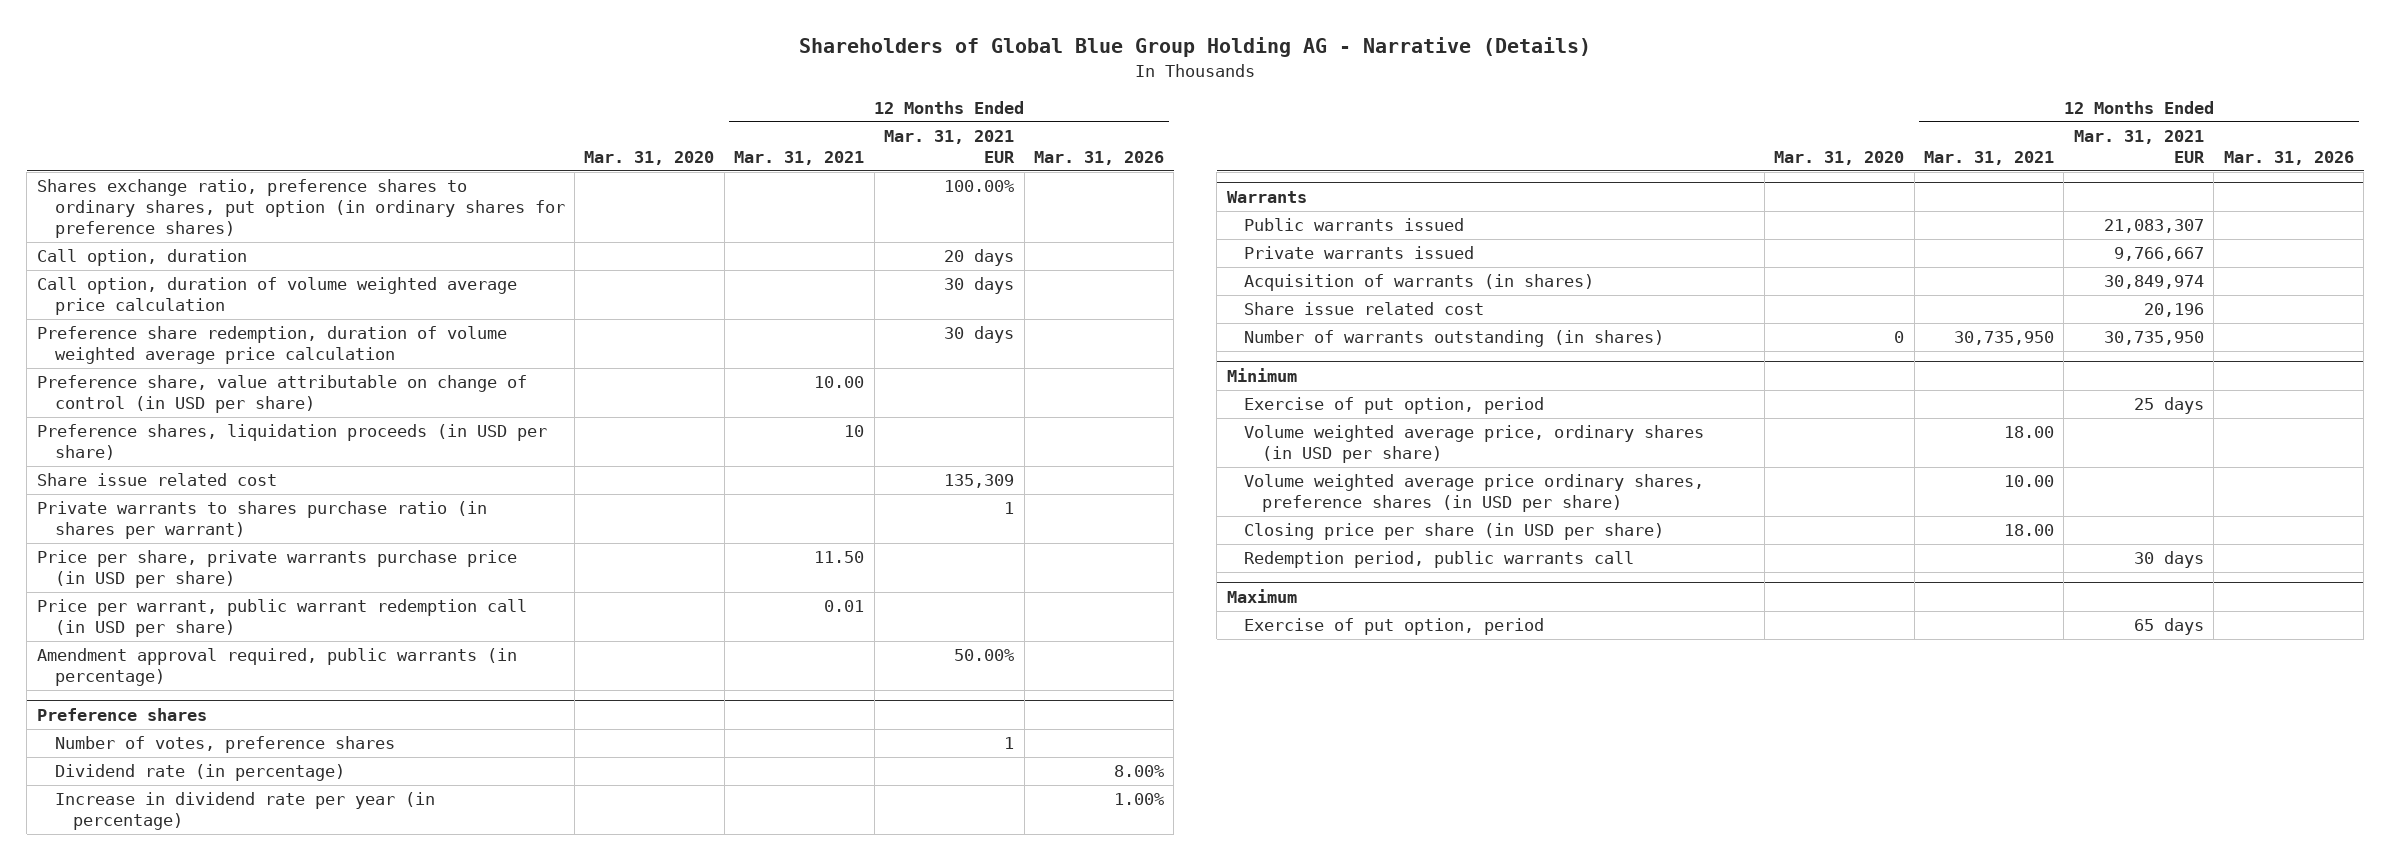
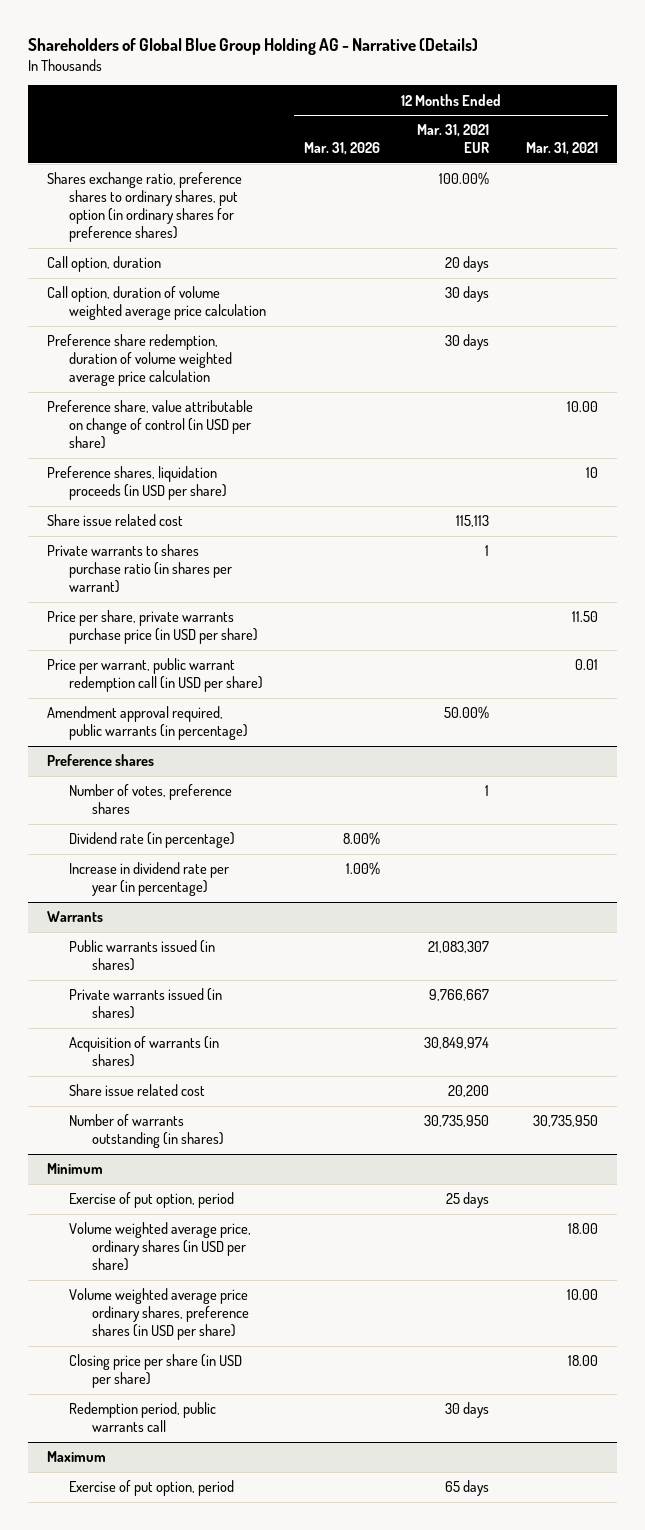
[584,151,715,166] Mar. 31, 2020 -> none
[944,474,1015,489] 135,309 -> [456,515,490,528] 115,113
[1244,218,1465,232] Public warrants issued -> [69,940,216,972] Public warrants issued (in shares)
[1244,246,1475,260] Private warrants issued -> [69,988,223,1020] Private warrants issued (in shares)
[2143,303,2204,318] 20,196 -> [448,1085,490,1098] 20,200

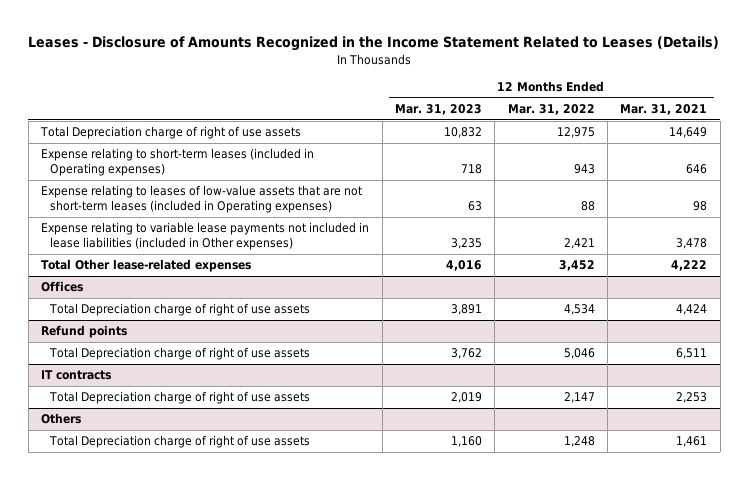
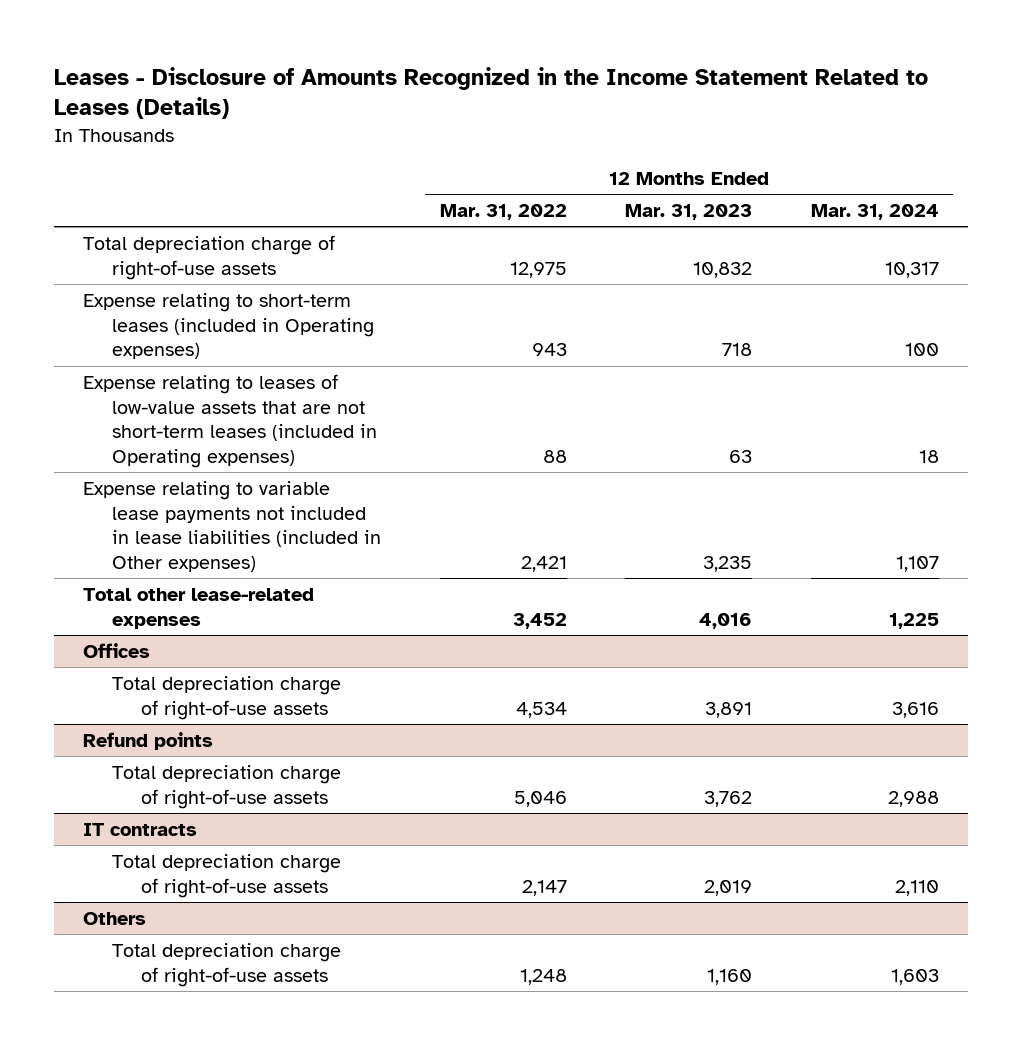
[620,104,708,116] Mar. 31, 2021 -> none
none -> [810,203,939,220] Mar. 31, 2024
[40,126,302,140] Total Depreciation charge of right of use assets -> [83,234,336,280] Total depreciation charge of right-of-use assets
[41,259,252,273] Total Other lease-related expenses -> [83,587,315,629] Total other lease-related expenses
[48,303,310,317] Total Depreciation charge of right of use assets -> [112,675,342,720] Total depreciation charge of right-of-use assets
[48,347,310,361] Total Depreciation charge of right of use assets -> [112,764,342,809] Total depreciation charge of right-of-use assets
[48,391,310,405] Total Depreciation charge of right of use assets -> [112,853,342,898] Total depreciation charge of right-of-use assets
[48,435,310,449] Total Depreciation charge of right of use assets -> [112,942,342,987] Total depreciation charge of right-of-use assets

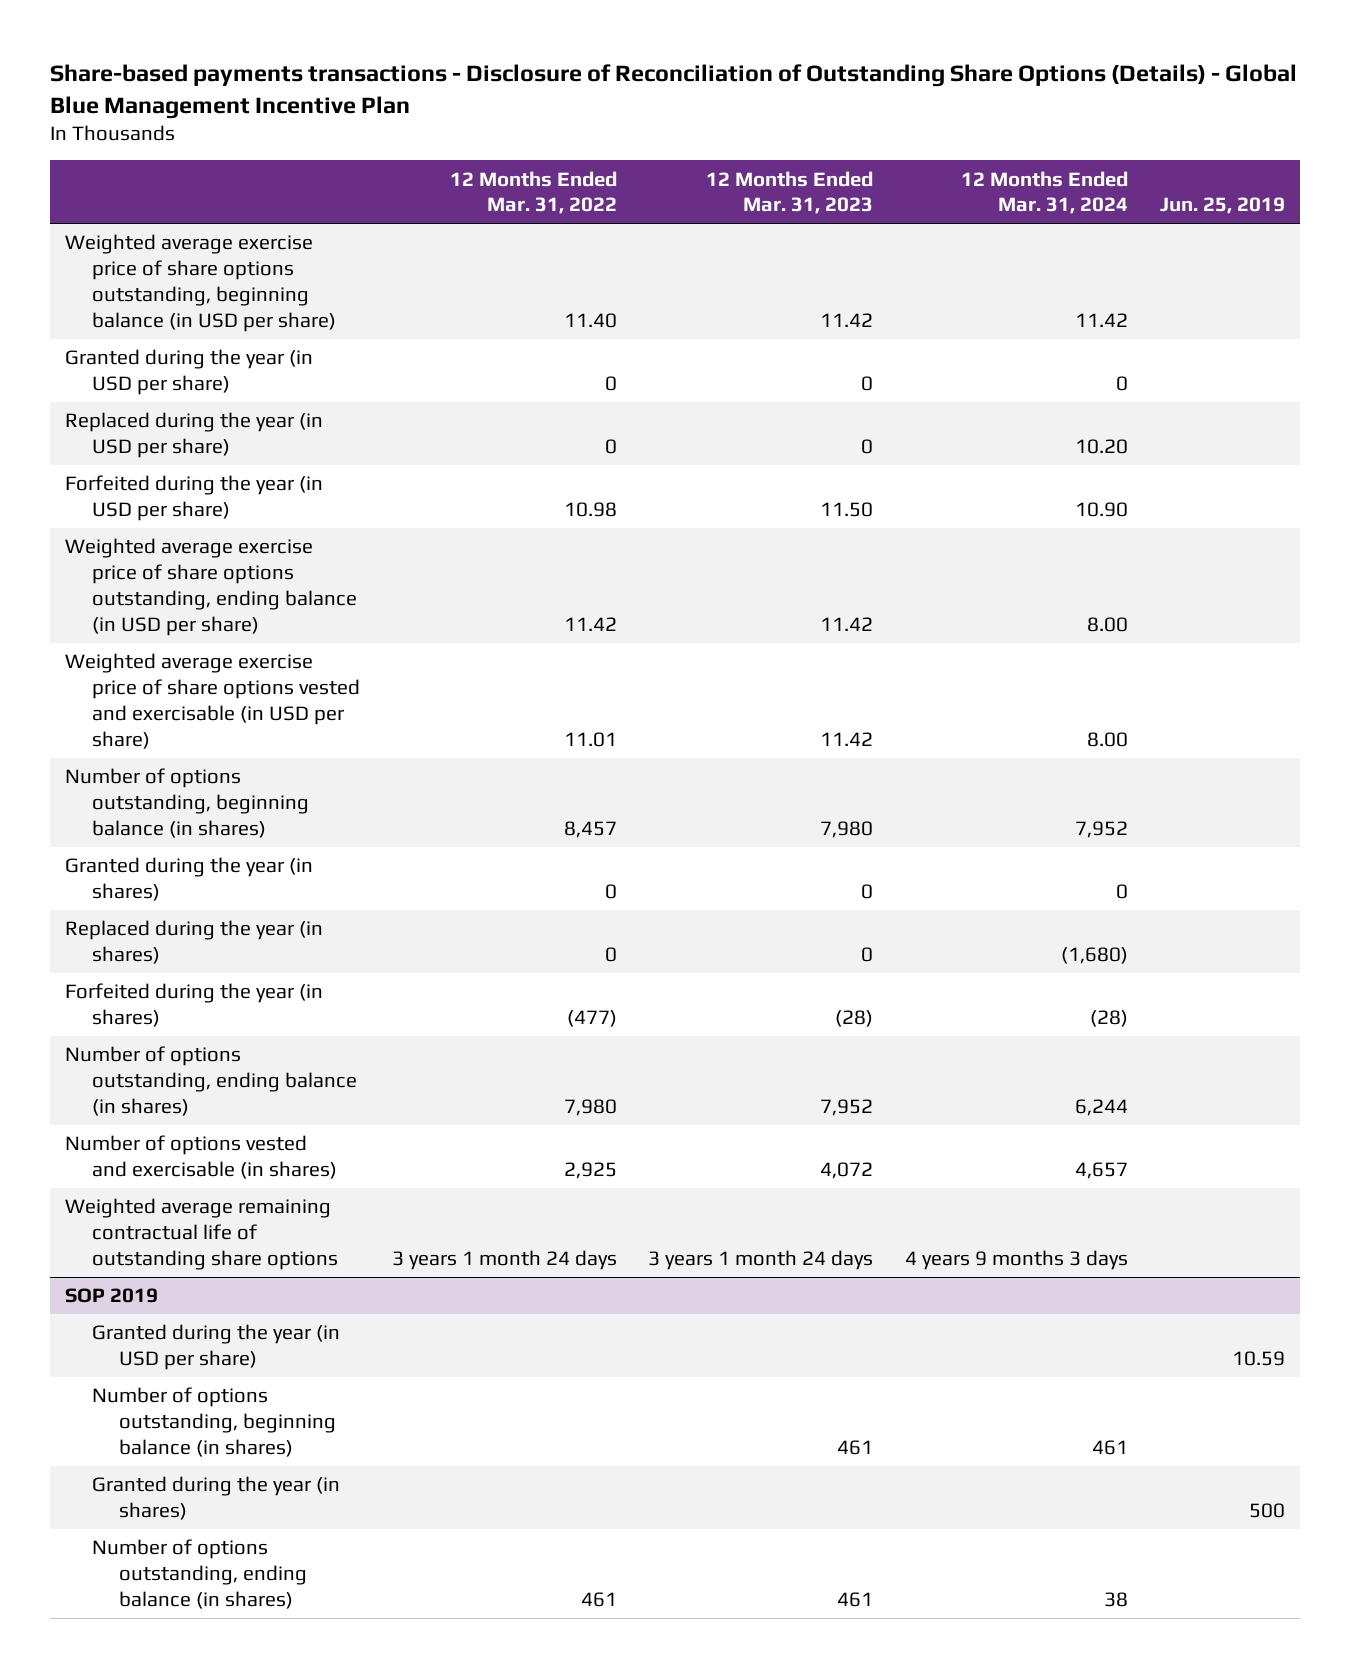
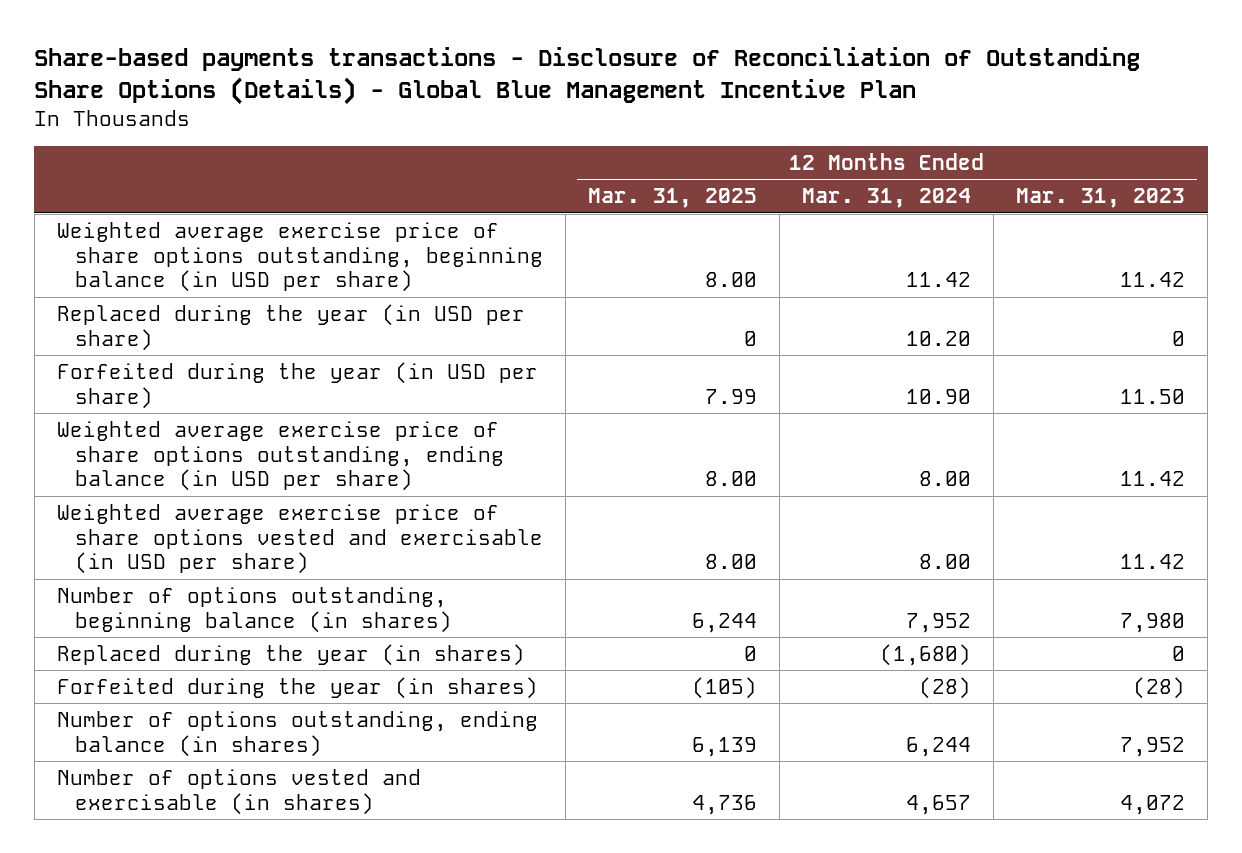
[449,170,617,215] 12 Months Ended Mar. 31, 2022 -> none
[1159,197,1285,215] Jun. 25, 2019 -> none
none -> [588,188,758,209] Mar. 31, 2025
[65,349,314,396] Granted during the year (in USD per share) -> none
[65,857,314,902] Granted during the year (in shares) -> none
[65,1198,339,1270] Weighted average remaining contractual life of outstanding share options -> none
[65,1288,159,1304] SOP 2019 -> none
[92,1324,341,1371] Granted during the year (in USD per share) -> none
[92,1387,337,1457] Number of options outstanding, beginning balance (in shares) -> none
[92,1476,341,1521] Granted during the year (in shares) -> none
[92,1539,308,1609] Number of options outstanding, ending balance (in shares) -> none

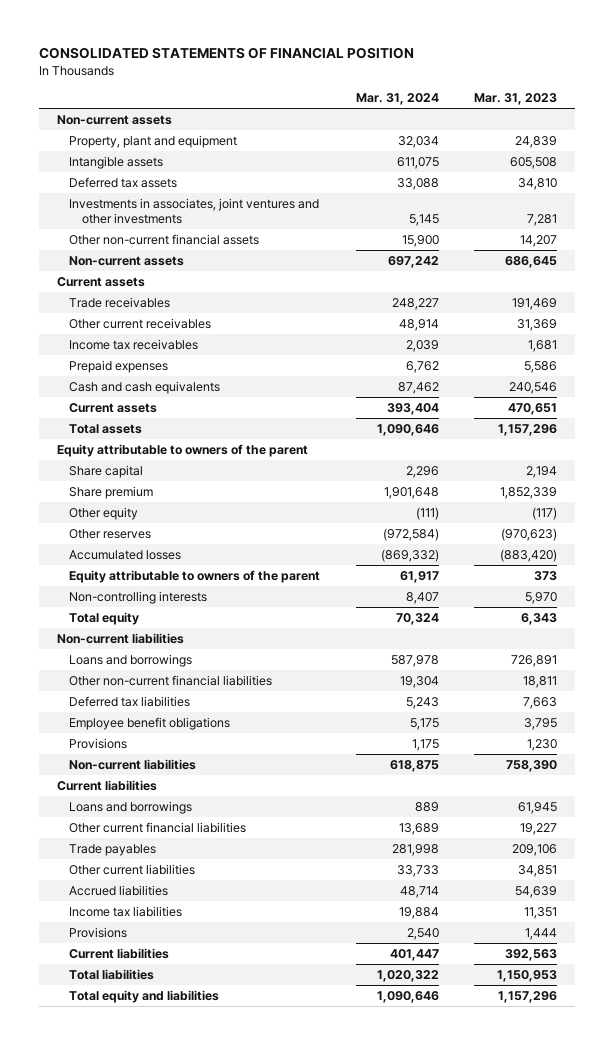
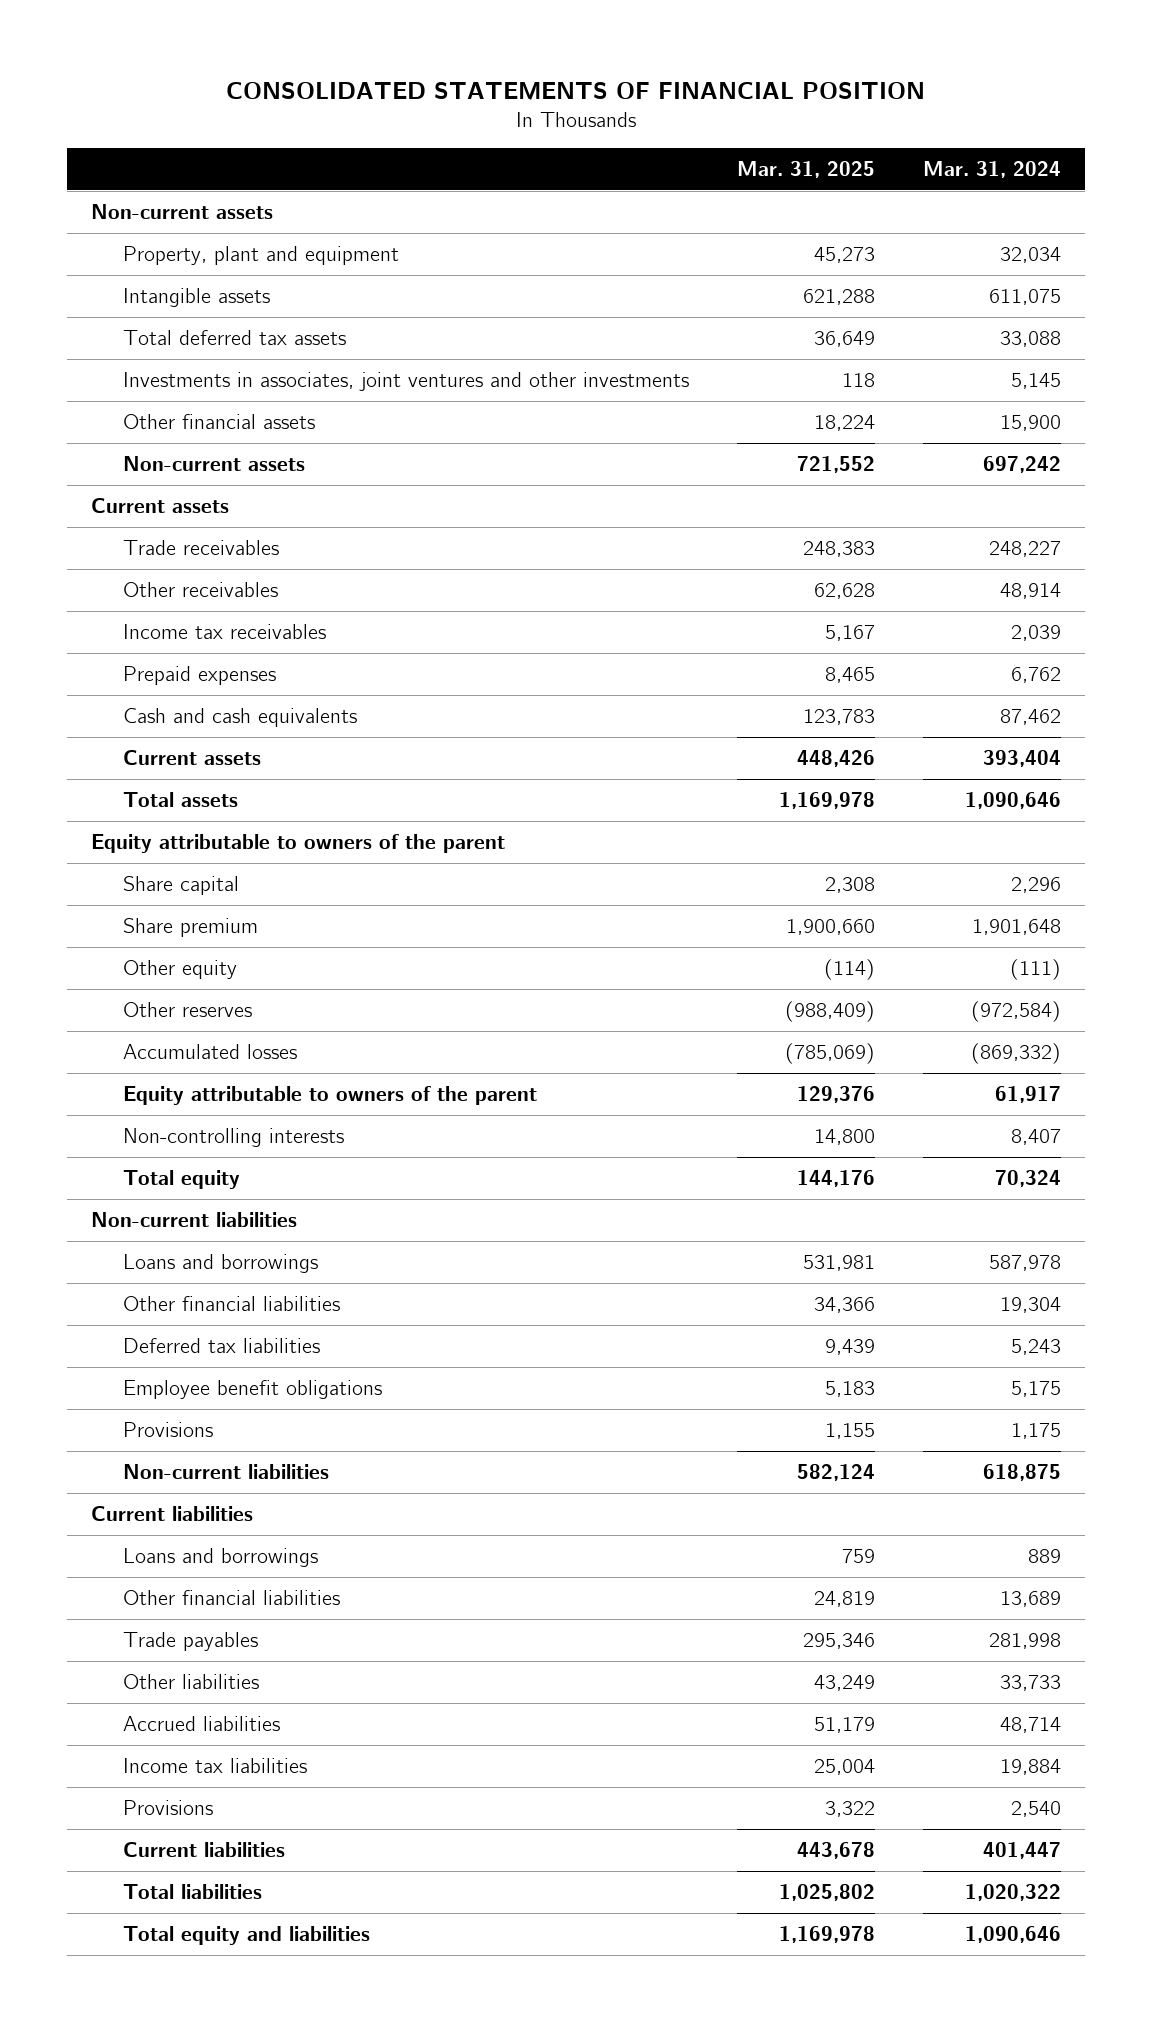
[474,93,558,106] Mar. 31, 2023 -> none
none -> [736,161,875,179] Mar. 31, 2025
[69,176,178,188] Deferred tax assets -> [123,330,347,346] Total deferred tax assets
[69,233,260,245] Other non-current financial assets -> [123,414,316,430] Other financial assets
[69,317,212,329] Other current receivables -> [123,582,279,598] Other receivables
[69,674,273,686] Other non-current financial liabilities -> [123,1296,341,1312] Other financial liabilities
[69,821,247,833] Other current financial liabilities -> [123,1590,341,1606] Other financial liabilities
[69,863,196,875] Other current liabilities -> [123,1674,260,1690] Other liabilities

